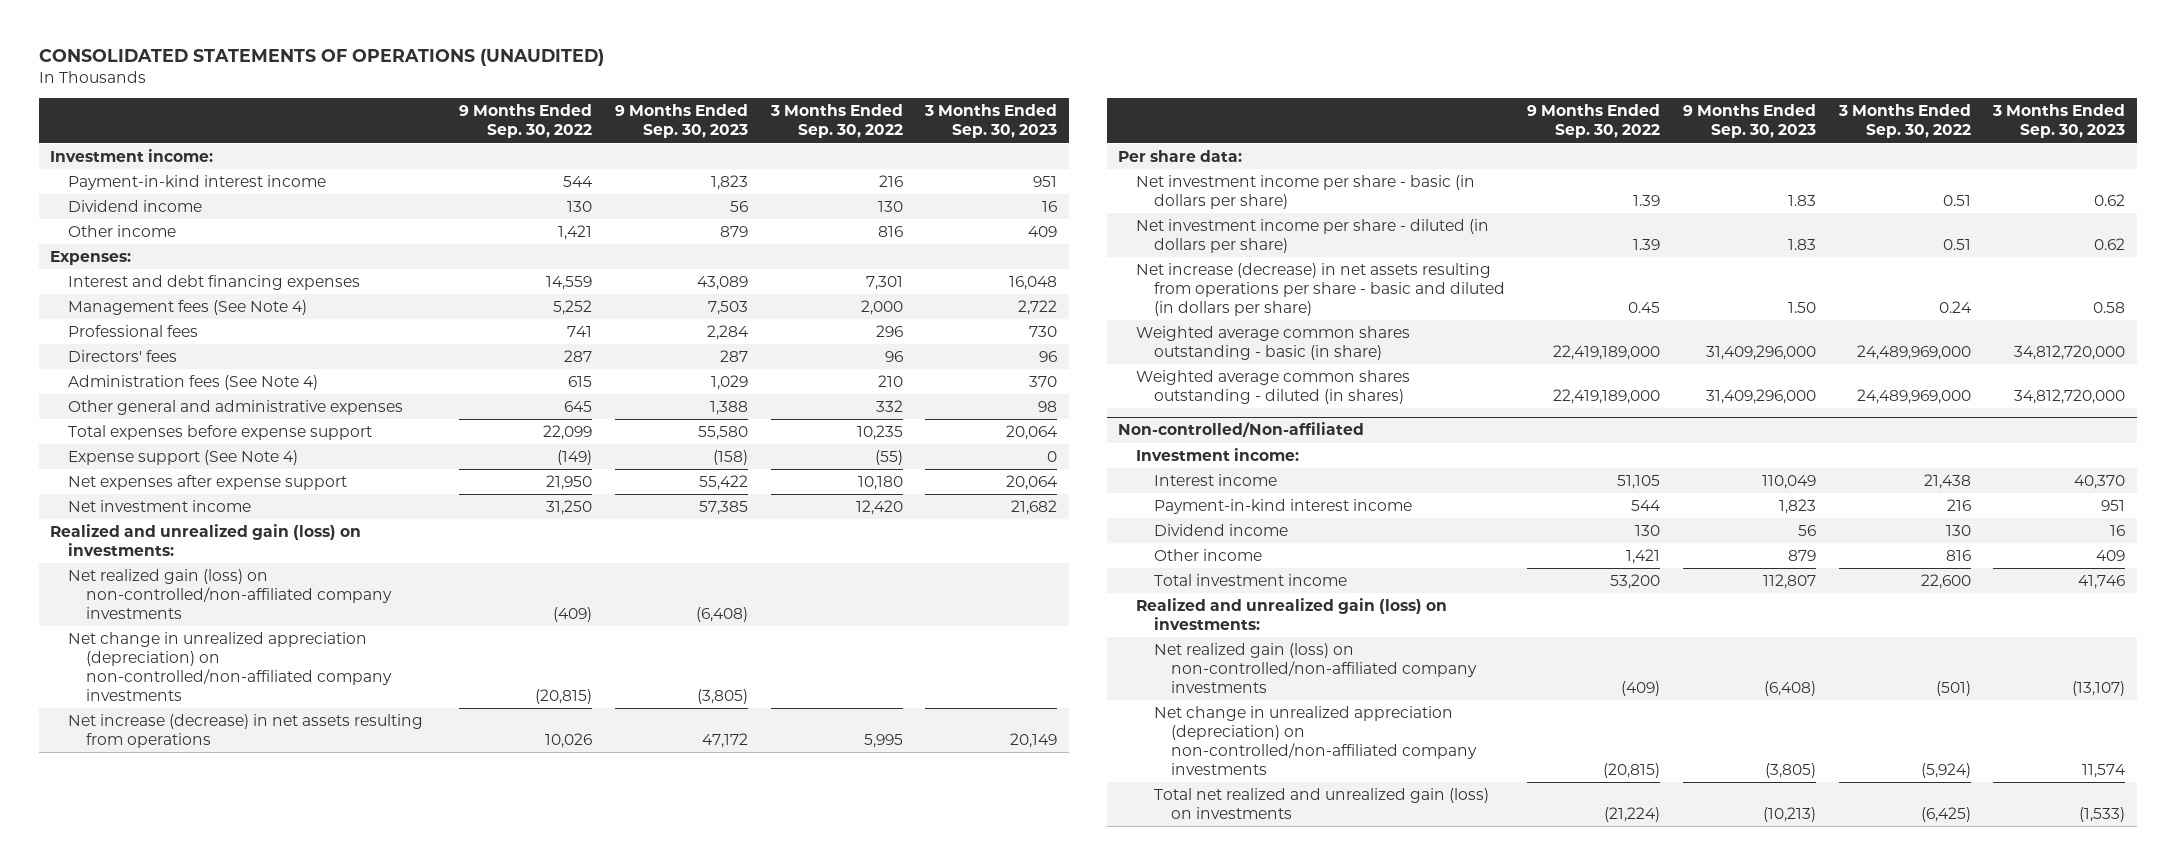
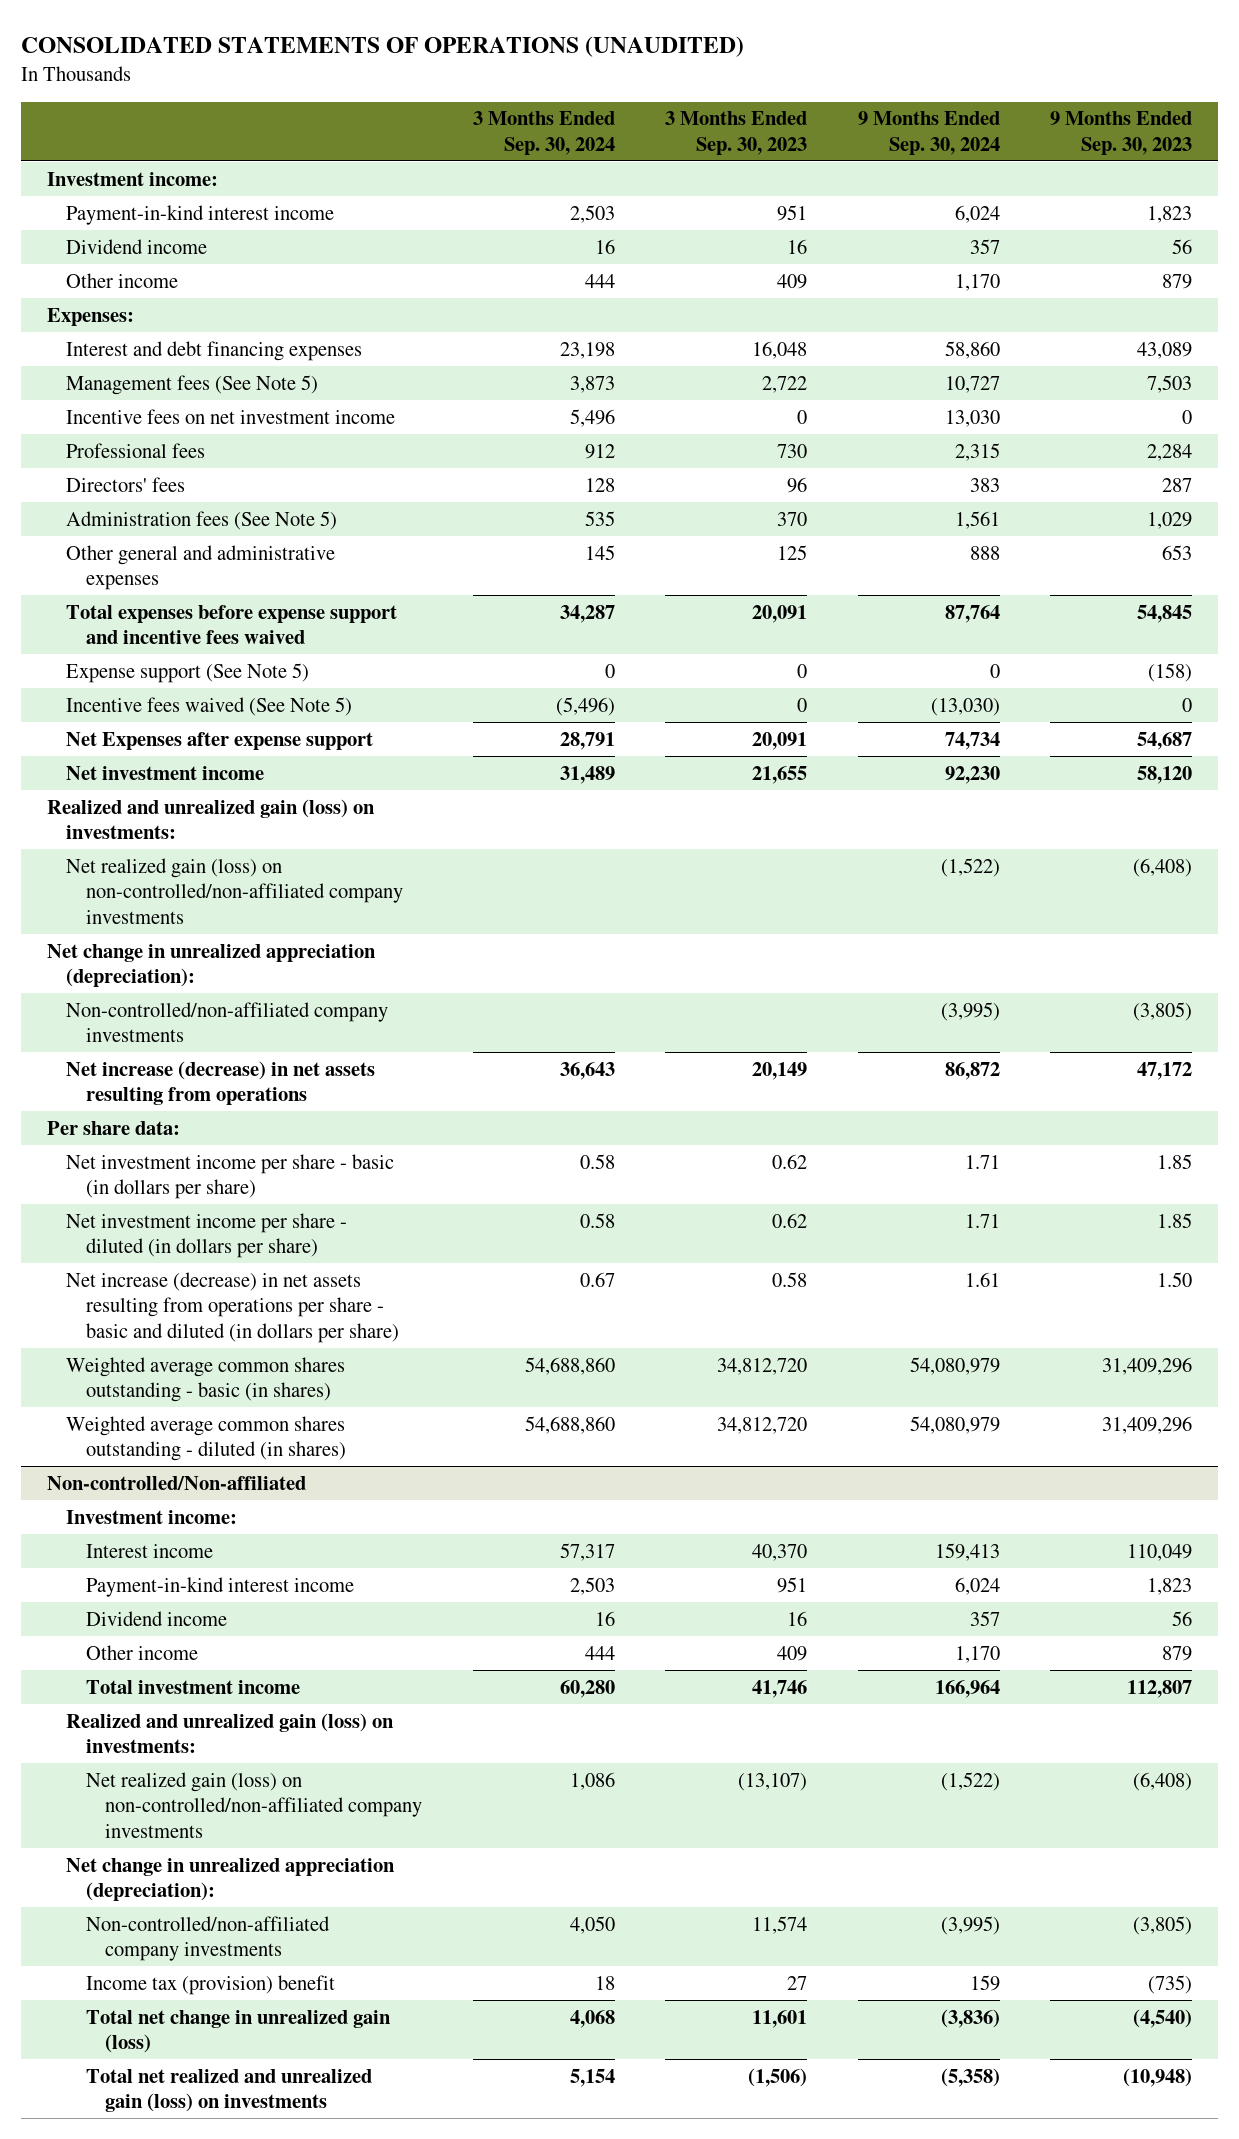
[459,104,593,139] 9 Months Ended Sep. 30, 2022 -> none
[769,104,903,139] 3 Months Ended Sep. 30, 2022 -> none
none -> [472,111,615,155] 3 Months Ended Sep. 30, 2024
none -> [857,111,1000,155] 9 Months Ended Sep. 30, 2024
[67,300,307,316] Management fees (See Note 4) -> [66,374,319,395] Management fees (See Note 5)
none -> [66,408,396,424] Incentive fees on net investment income
[67,375,318,391] Administration fees (See Note 4) -> [66,510,338,530] Administration fees (See Note 5)
[709,401,748,416] 1,388 -> [1162,544,1193,560] 653
[1038,401,1058,413] 98 -> [777,544,808,560] 125
[67,425,372,441] Total expenses before expense support -> [66,604,398,645] Total expenses before expense support and incentive fees waived
[697,426,748,441] 55,580 -> [1137,604,1193,623] 54,845
[1006,425,1059,441] 20,064 -> [752,604,808,623] 20,091
[67,450,298,466] Expense support (See Note 4) -> [66,662,310,683] Expense support (See Note 5)
none -> [66,696,353,716] Incentive fees waived (See Note 5)
[67,475,347,491] Net expenses after expense support -> [66,731,374,750] Net Expenses after expense support
[698,475,748,491] 55,422 -> [1137,731,1193,750] 54,687
[1006,475,1059,491] 20,064 -> [752,731,808,750] 20,091
[698,501,748,516] 57,385 -> [1137,765,1193,784] 58,120
[1011,500,1058,516] 21,682 -> [752,765,808,784] 21,655
none -> [46,943,376,988] Net change in unrealized appreciation (depreciation):
[67,632,392,701] Net change in unrealized appreciation (depreciation) on non-controlled/non-affiliated company investments -> [66,1001,389,1043] Non-controlled/non-affiliated company investments
[1787,194,1816,206] 1.83 -> [1157,1153,1193,1169] 1.85
[1787,238,1816,250] 1.83 -> [1157,1212,1193,1228] 1.85
[1135,326,1410,360] Weighted average common shares outstanding - basic (in share) -> [66,1356,346,1403] Weighted average common shares outstanding - basic (in shares)
[1705,344,1816,360] 31,409,296,000 -> [1102,1356,1193,1375] 31,409,296
[2014,344,2126,360] 34,812,720,000 -> [717,1357,808,1375] 34,812,720
[1705,388,1816,404] 31,409,296,000 -> [1102,1415,1193,1434] 31,409,296
[2014,388,2126,404] 34,812,720,000 -> [717,1416,808,1434] 34,812,720
none -> [66,1857,396,1902] Net change in unrealized appreciation (depreciation):
[1153,706,1478,775] Net change in unrealized appreciation (depreciation) on non-controlled/non-affiliated company investments -> [85,1915,330,1962] Non-controlled/non-affiliated company investments
none -> [85,1974,335,1995] Income tax (provision) benefit
none -> [85,2009,391,2054] Total net change in unrealized gain (loss)
[1762,806,1816,822] (10,213) -> [1123,2067,1193,2087] (10,948)
[2079,806,2126,822] (1,533) -> [748,2067,808,2087] (1,506)

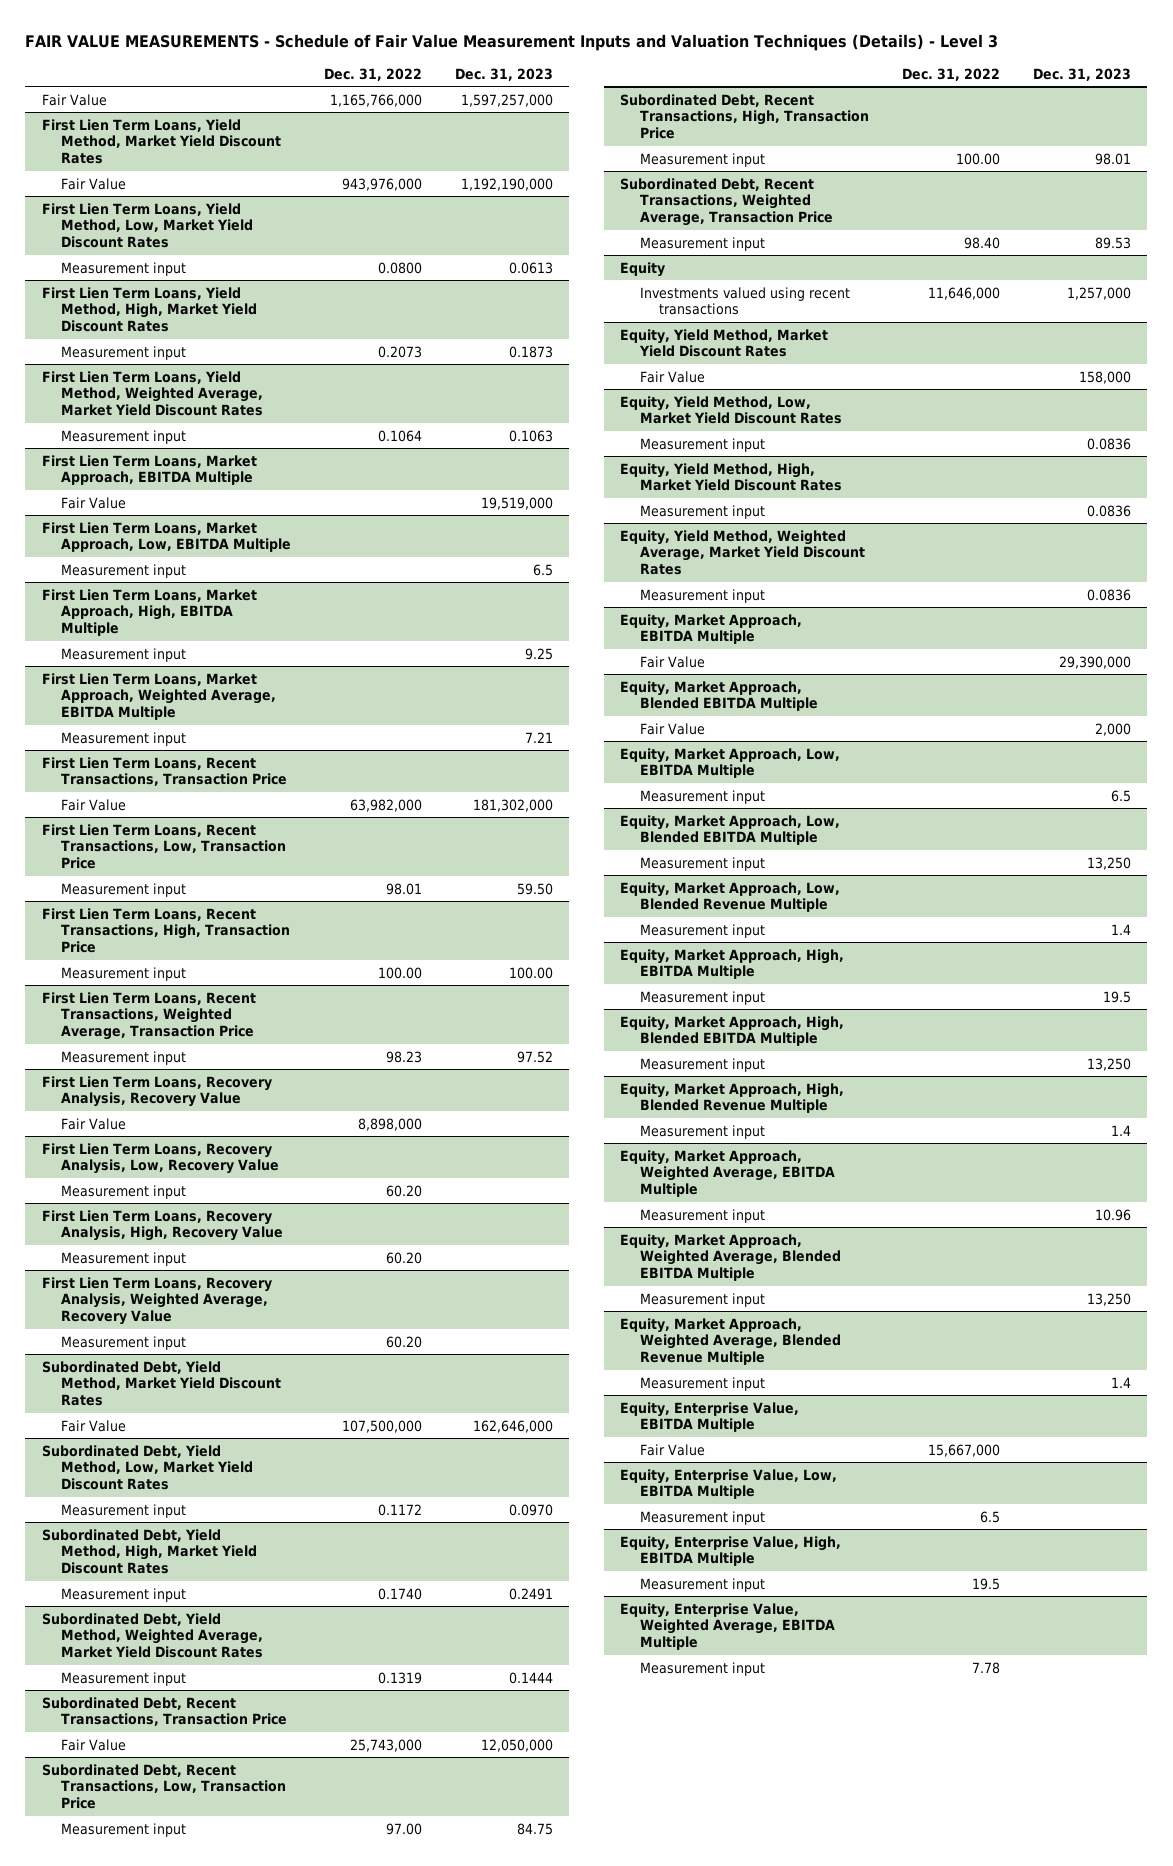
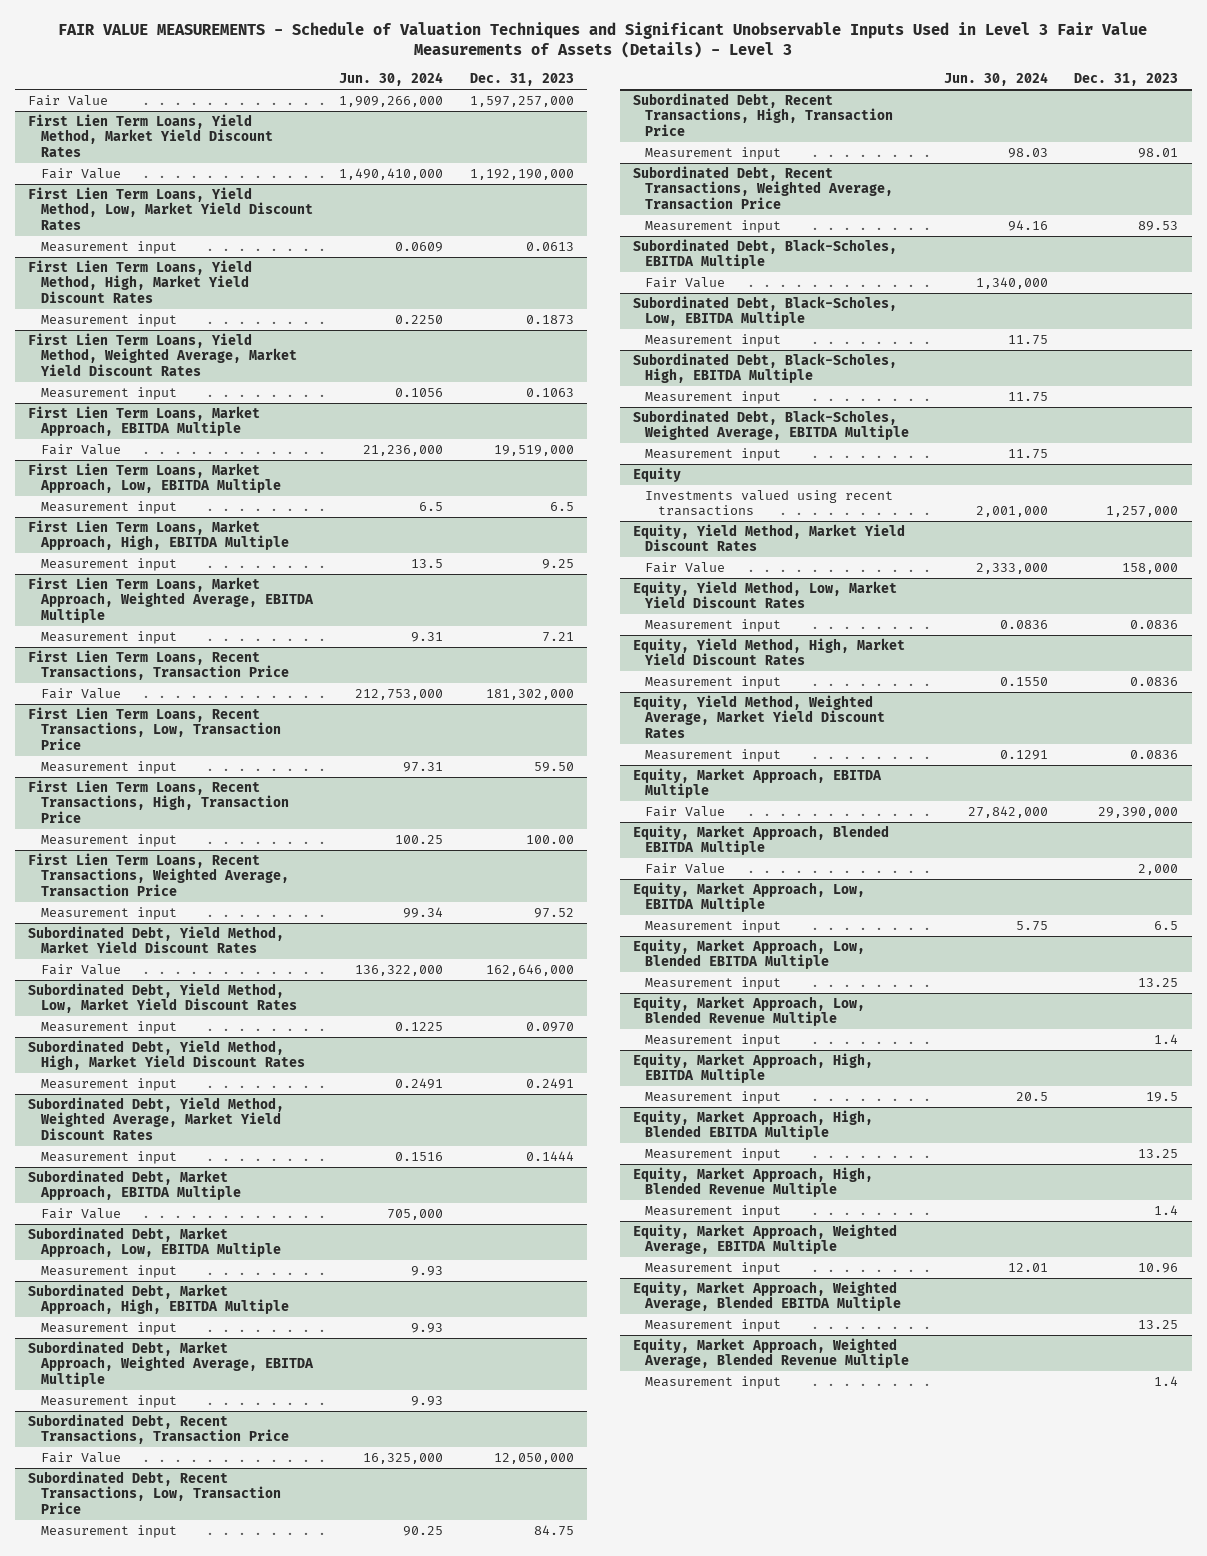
[25,34,999,52] FAIR VALUE MEASUREMENTS - Schedule of Fair Value Measurement Inputs and Valuation Techniques (Details) - Level 3 -> [58,22,1148,59] FAIR VALUE MEASUREMENTS - Schedule of Valuation Techniques and Significant Unobservable Inputs Used in Level 3 Fair Value Measurements of Assets (Details) - Level 3
[323,67,422,81] Dec. 31, 2022 -> none
none -> [339,72,444,87] Jun. 30, 2024
[41,1075,272,1108] First Lien Term Loans, Recovery Analysis, Recovery Value -> none
[61,1117,127,1130] Fair Value -> none
[41,1142,280,1175] First Lien Term Loans, Recovery Analysis, Low, Recovery Value -> none
[61,1184,187,1199] Measurement input -> none
[41,1209,284,1242] First Lien Term Loans, Recovery Analysis, High, Recovery Value -> none
[61,1251,187,1266] Measurement input -> none
[41,1276,272,1326] First Lien Term Loans, Recovery Analysis, Weighted Average, Recovery Value -> none
[61,1335,187,1350] Measurement input -> none
none -> [28,1169,241,1201] Subordinated Debt, Market Approach, EBITDA Multiple
none -> [40,1207,121,1219] Fair Value
none -> [28,1226,281,1258] Subordinated Debt, Market Approach, Low, EBITDA Multiple
none -> [40,1264,177,1278] Measurement input
none -> [28,1283,289,1315] Subordinated Debt, Market Approach, High, EBITDA Multiple
none -> [40,1321,177,1335] Measurement input
none -> [28,1340,314,1387] Subordinated Debt, Market Approach, Weighted Average, EBITDA Multiple
none -> [40,1394,177,1408] Measurement input
none -> [632,238,897,270] Subordinated Debt, Black-Scholes, EBITDA Multiple
none -> [645,276,726,288] Fair Value
none -> [632,295,897,327] Subordinated Debt, Black-Scholes, Low, EBITDA Multiple
none -> [645,333,782,347] Measurement input
none -> [632,352,897,384] Subordinated Debt, Black-Scholes, High, EBITDA Multiple
none -> [645,390,782,404] Measurement input
none -> [632,409,910,441] Subordinated Debt, Black-Scholes, Weighted Average, EBITDA Multiple
none -> [645,447,782,461] Measurement input
[1087,856,1132,870] 13,250 -> [1138,977,1179,987] 13.25
[1087,1057,1132,1071] 13,250 -> [1138,1148,1179,1158] 13.25
[1087,1292,1132,1306] 13,250 -> [1138,1319,1179,1329] 13.25
[620,1401,800,1433] Equity, Enterprise Value, EBITDA Multiple -> none
[639,1443,705,1456] Fair Value -> none
[620,1468,838,1500] Equity, Enterprise Value, Low, EBITDA Multiple -> none
[639,1510,765,1525] Measurement input -> none
[620,1535,842,1567] Equity, Enterprise Value, High, EBITDA Multiple -> none
[639,1577,765,1592] Measurement input -> none
[620,1602,835,1651] Equity, Enterprise Value, Weighted Average, EBITDA Multiple -> none
[639,1661,765,1676] Measurement input -> none

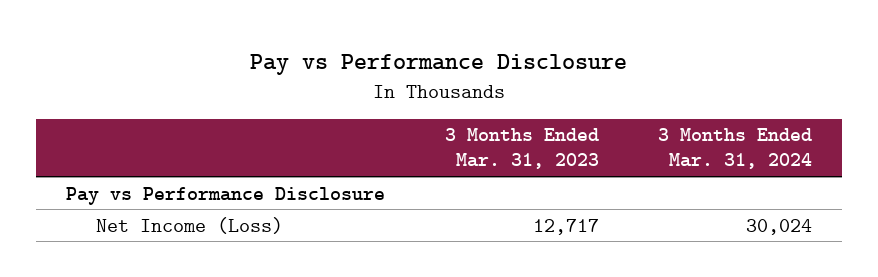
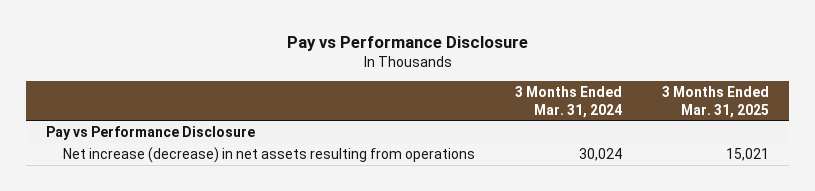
[444,128,599,170] 3 Months Ended Mar. 31, 2023 -> none
none -> [662,85,770,118] 3 Months Ended Mar. 31, 2025
[96,216,284,234] Net Income (Loss) -> [62,146,475,163] Net increase (decrease) in net assets resulting from operations

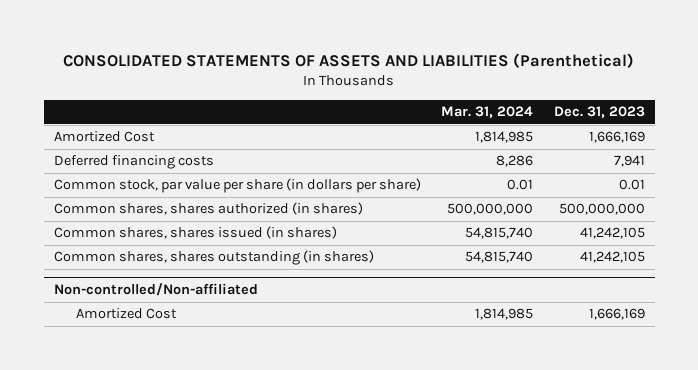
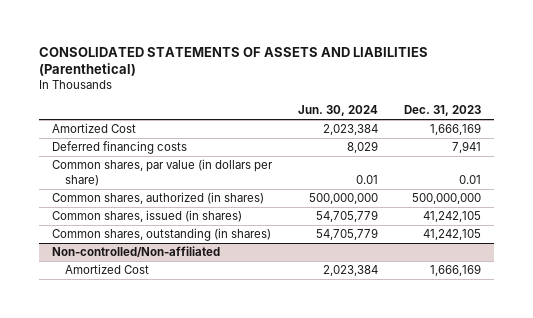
[441,106,534,119] Mar. 31, 2024 -> none
none -> [298,104,379,116] Jun. 30, 2024
[53,178,421,194] Common stock, par value per share (in dollars per share) -> [52,159,274,186] Common shares, par value (in dollars per share)
[53,202,363,216] Common shares, shares authorized (in shares) -> [52,192,265,205] Common shares, authorized (in shares)
[53,226,337,240] Common shares, shares issued (in shares) -> [52,210,243,223] Common shares, issued (in shares)
[53,250,374,266] Common shares, shares outstanding (in shares) -> [52,228,272,242] Common shares, outstanding (in shares)

